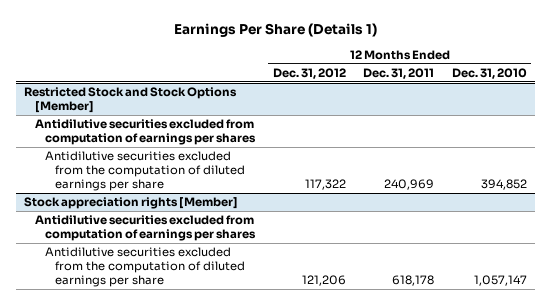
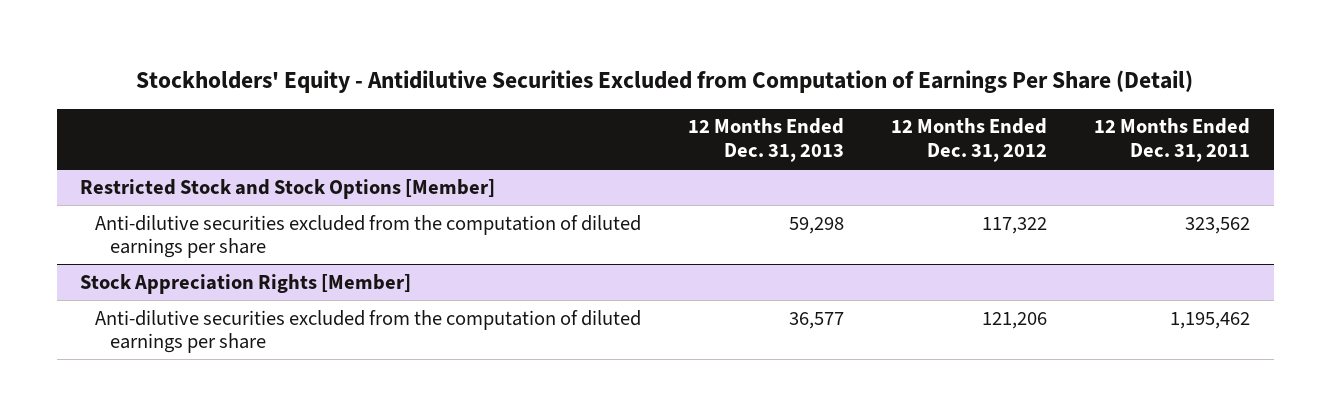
[173,22,377,37] Earnings Per Share (Details 1) -> [136,70,1194,94] Stockholders' Equity - Antidilutive Securities Excluded from Computation of Earnings Per Share (Detail)
[451,68,527,80] Dec. 31, 2010 -> none
none -> [687,118,844,162] 12 Months Ended Dec. 31, 2013
[34,119,257,146] Antidilutive securities excluded from computation of earnings per shares -> none
[34,215,257,242] Antidilutive securities excluded from computation of earnings per shares -> none
[45,151,246,192] Antidilutive securities excluded from the computation of diluted earnings per share -> [94,214,641,259] Anti-dilutive securities excluded from the computation of diluted earnings per share
[384,179,435,191] 240,969 -> [1184,216,1250,234] 323,562
[24,197,239,210] Stock appreciation rights [Member] -> [80,273,412,294] Stock Appreciation Rights [Member]
[45,247,246,288] Antidilutive securities excluded from the computation of diluted earnings per share -> [94,309,641,354] Anti-dilutive securities excluded from the computation of diluted earnings per share
[392,275,435,287] 618,178 -> [1169,311,1250,329] 1,195,462

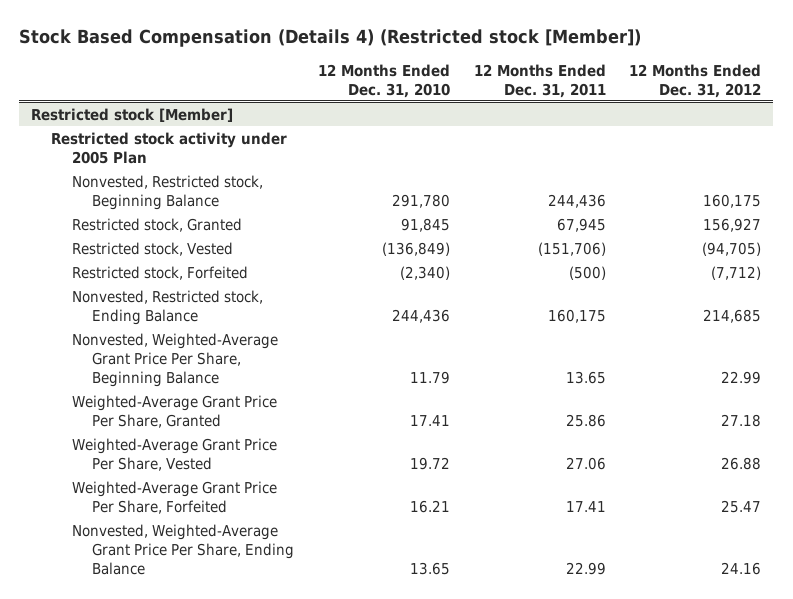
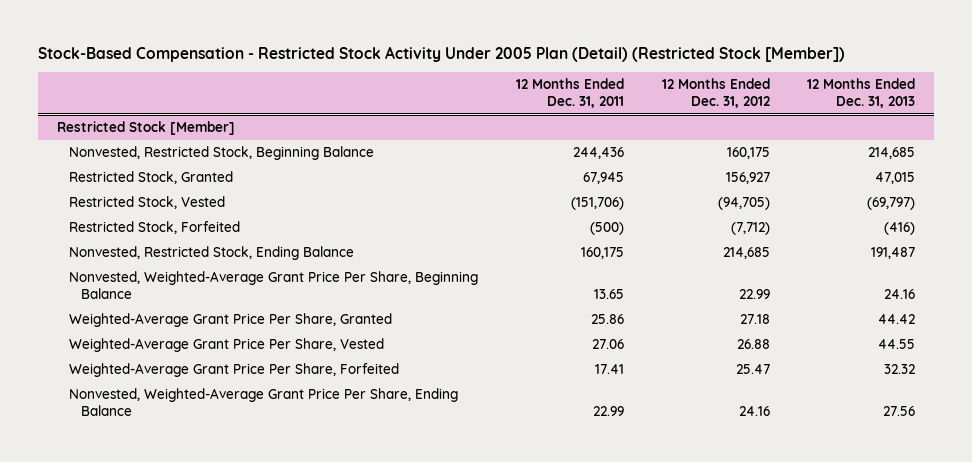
[19,28,642,47] Stock Based Compensation (Details 4) (Restricted stock [Member]) -> [37,45,845,62] Stock-Based Compensation - Restricted Stock Activity Under 2005 Plan (Detail) (Restricted Stock [Member])
[317,63,450,98] 12 Months Ended Dec. 31, 2010 -> none
none -> [807,78,916,109] 12 Months Ended Dec. 31, 2013
[51,131,288,164] Restricted stock activity under 2005 Plan -> none
[31,107,234,122] Restricted stock [Member] -> [56,121,235,136] Restricted Stock [Member]
[71,174,263,210] Nonvested, Restricted stock, Beginning Balance -> [68,146,374,161] Nonvested, Restricted Stock, Beginning Balance
[71,217,242,232] Restricted stock, Granted -> [68,171,233,185] Restricted Stock, Granted
[71,241,233,256] Restricted stock, Vested -> [68,196,225,210] Restricted Stock, Vested
[71,265,248,280] Restricted stock, Forfeited -> [68,221,240,235] Restricted Stock, Forfeited
[71,289,263,325] Nonvested, Restricted stock, Ending Balance -> [68,246,354,261] Nonvested, Restricted Stock, Ending Balance

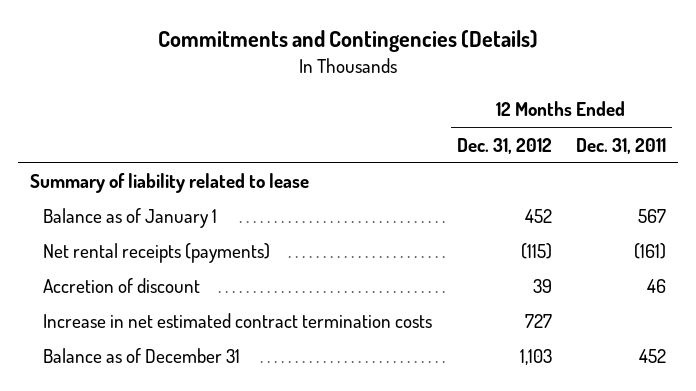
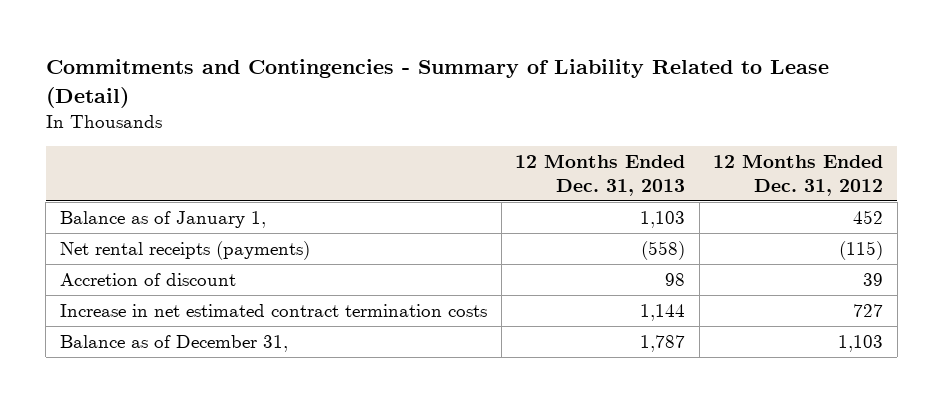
[158,30,539,53] Commitments and Contingencies (Details) -> [45,59,829,108] Commitments and Contingencies - Summary of Liability Related to Lease (Detail)
[576,137,667,154] Dec. 31, 2011 -> none
none -> [515,153,686,196] 12 Months Ended Dec. 31, 2013
[29,172,309,193] Summary of liability related to lease -> none
[43,207,218,228] Balance as of January 1 -> [59,210,266,228] Balance as of January 1,
[43,347,241,363] Balance as of December 31 -> [59,334,288,352] Balance as of December 31,

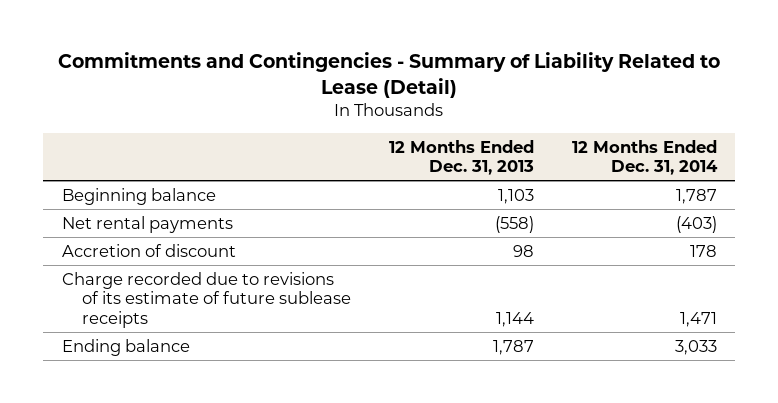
[713,153,884,196] 12 Months Ended Dec. 31, 2012 -> none
none -> [571,139,718,176] 12 Months Ended Dec. 31, 2014
[59,210,266,228] Balance as of January 1, -> [61,187,216,205] Beginning balance
[59,240,310,260] Net rental receipts (payments) -> [61,215,233,233] Net rental payments
[59,303,487,317] Increase in net estimated contract termination costs -> [61,271,351,328] Charge recorded due to revisions of its estimate of future sublease receipts
[59,334,288,352] Balance as of December 31, -> [61,338,190,356] Ending balance

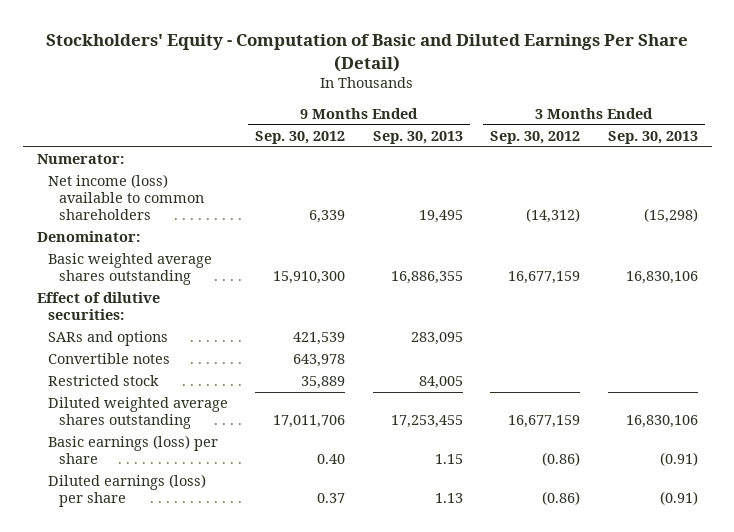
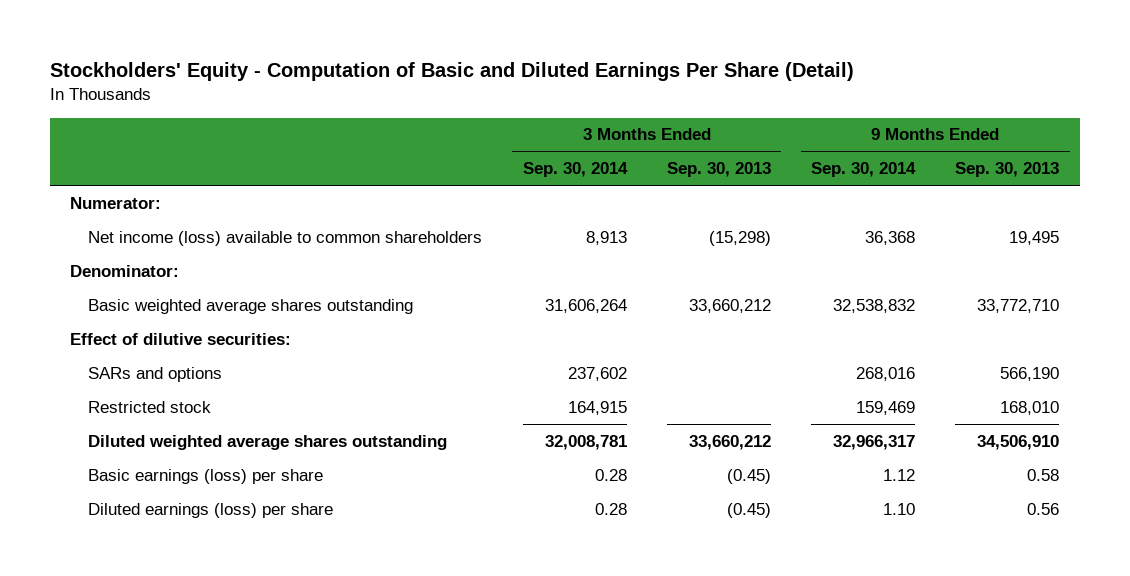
[255,130,346,144] Sep. 30, 2012 -> none
[490,130,581,144] Sep. 30, 2012 -> none
none -> [522,162,628,178] Sep. 30, 2014
none -> [811,162,917,178] Sep. 30, 2014
[390,271,463,285] 16,886,355 -> [977,298,1060,313] 33,772,710
[625,271,698,285] 16,830,106 -> [688,298,771,313] 33,660,212
[47,353,170,365] Convertible notes -> none
[410,332,463,346] 283,095 -> [1000,366,1060,381] 566,190
[418,376,463,390] 84,005 -> [1000,400,1060,415] 168,010
[390,415,463,429] 17,253,455 -> [977,434,1060,450] 34,506,910
[625,415,698,429] 16,830,106 -> [688,434,771,450] 33,660,212
[434,454,463,465] 1.15 -> [1027,468,1060,481] 0.58
[659,452,698,467] (0.91) -> [726,468,771,484] (0.45)
[434,493,463,504] 1.13 -> [1027,502,1060,515] 0.56
[659,491,698,506] (0.91) -> [726,502,771,518] (0.45)

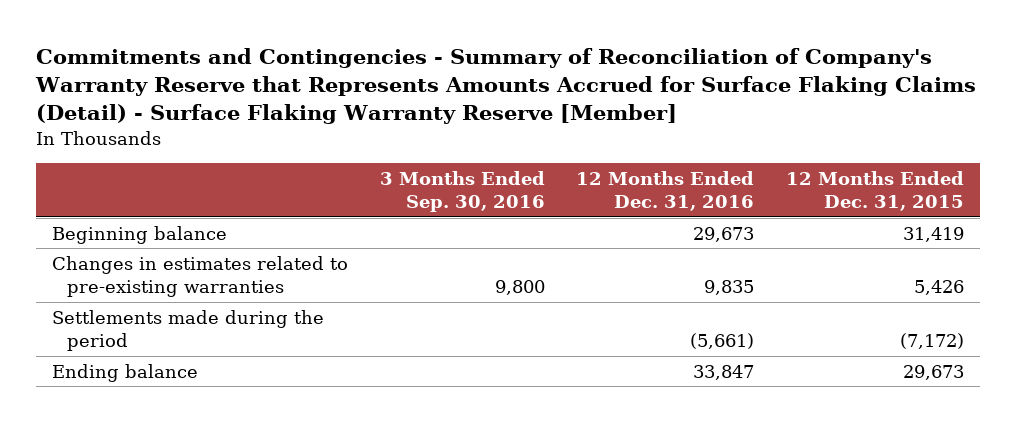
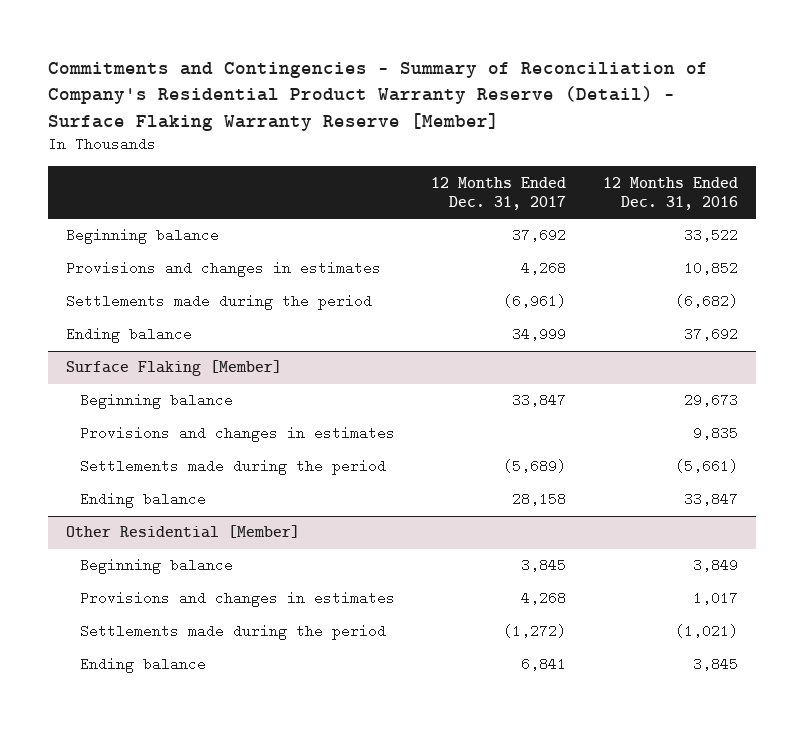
[35,48,977,125] Commitments and Contingencies - Summary of Reconciliation of Company's Warranty Reserve that Represents Amounts Accrued for Surface Flaking Claims (Detail) - Surface Flaking Warranty Reserve [Member] -> [48,62,709,131] Commitments and Contingencies - Summary of Reconciliation of Company's Residential Product Warranty Reserve (Detail) - Surface Flaking Warranty Reserve [Member]
[379,170,545,213] 3 Months Ended Sep. 30, 2016 -> none
[786,170,965,212] 12 Months Ended Dec. 31, 2015 -> none
none -> [431,176,567,211] 12 Months Ended Dec. 31, 2017
none -> [66,228,220,245] Beginning balance
none -> [66,261,382,278] Provisions and changes in estimates
none -> [66,294,373,311] Settlements made during the period
none -> [66,327,193,344] Ending balance
none -> [66,360,283,377] Surface Flaking [Member]
[51,255,348,298] Changes in estimates related to pre-existing warranties -> [80,426,396,443] Provisions and changes in estimates
none -> [66,525,301,539] Other Residential [Member]
none -> [80,558,234,575] Beginning balance
none -> [80,591,396,608] Provisions and changes in estimates
none -> [80,624,387,641] Settlements made during the period
none -> [80,657,207,674] Ending balance

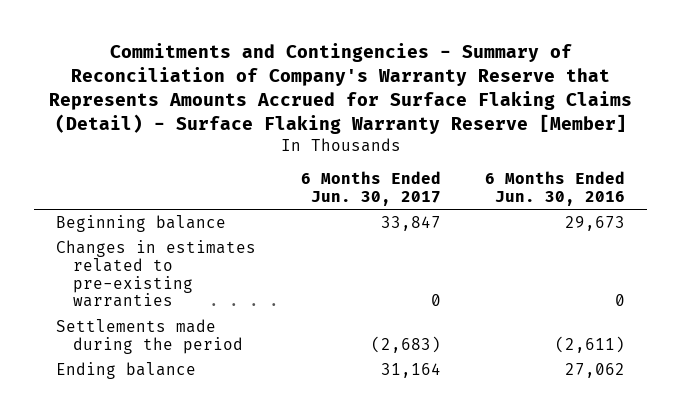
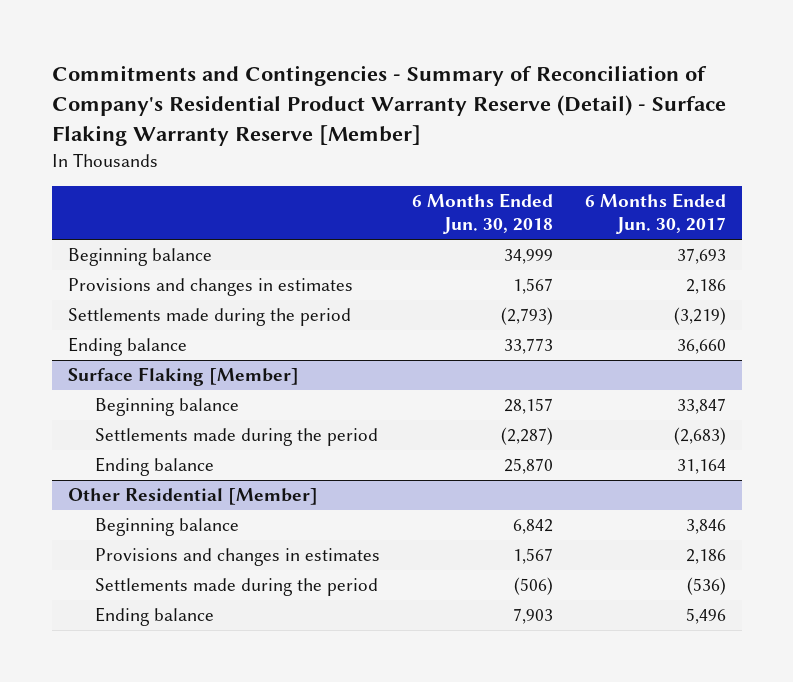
[48,43,632,134] Commitments and Contingencies - Summary of Reconciliation of Company's Warranty Reserve that Represents Amounts Accrued for Surface Flaking Claims (Detail) - Surface Flaking Warranty Reserve [Member] -> [51,65,726,146] Commitments and Contingencies - Summary of Reconciliation of Company's Residential Product Warranty Reserve (Detail) - Surface Flaking Warranty Reserve [Member]
[484,171,625,206] 6 Months Ended Jun. 30, 2016 -> none
none -> [412,193,554,235] 6 Months Ended Jun. 30, 2018
none -> [67,248,212,267] Beginning balance
none -> [67,278,353,297] Provisions and changes in estimates
none -> [67,308,351,327] Settlements made during the period
none -> [67,337,187,357] Ending balance
none -> [67,367,299,387] Surface Flaking [Member]
[56,240,257,308] Changes in estimates related to pre-existing warranties -> none
none -> [67,488,318,506] Other Residential [Member]
none -> [95,518,240,537] Beginning balance
none -> [95,548,381,567] Provisions and changes in estimates
none -> [95,578,379,597] Settlements made during the period
none -> [95,607,215,627] Ending balance

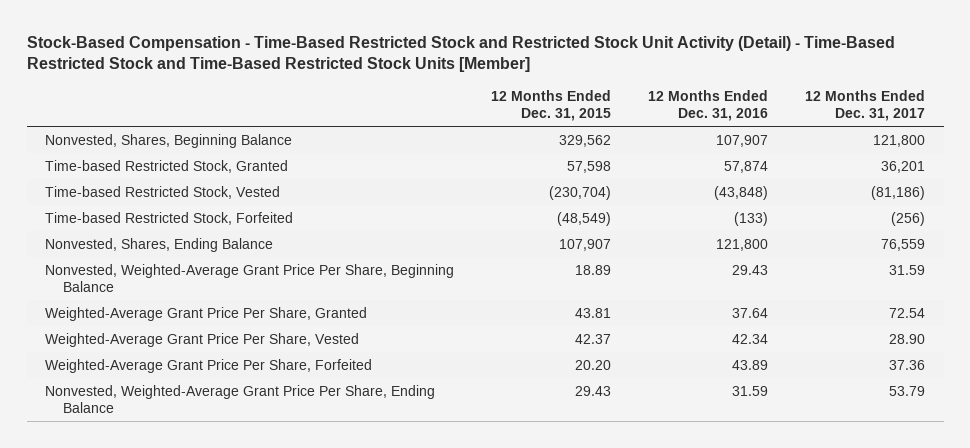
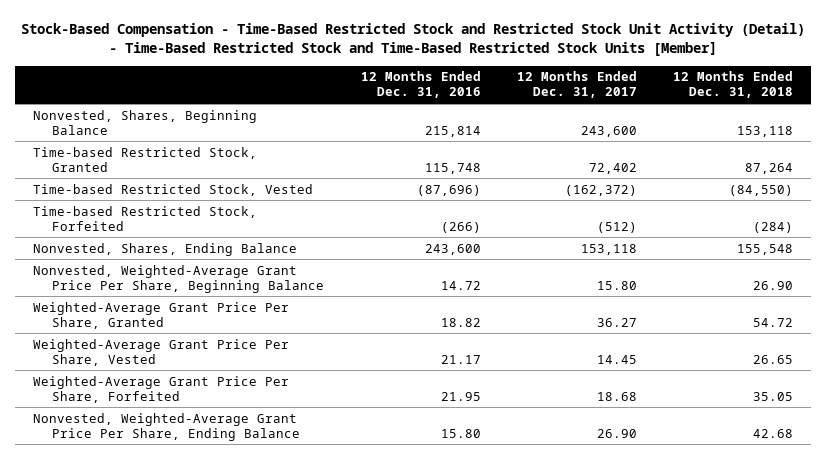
[491,89,612,122] 12 Months Ended Dec. 31, 2015 -> none
none -> [673,71,794,99] 12 Months Ended Dec. 31, 2018
[716,134,769,147] 107,907 -> [424,125,481,137] 215,814
[873,134,926,147] 121,800 -> [580,125,637,137] 243,600
[724,160,769,173] 57,874 -> [424,162,481,174] 115,748
[881,160,926,173] 36,201 -> [588,162,637,174] 72,402
[714,185,769,200] (43,848) -> [416,184,481,196] (87,696)
[871,185,926,200] (81,186) -> [564,184,637,196] (162,372)
[734,211,769,226] (133) -> [440,221,481,233] (266)
[891,211,926,226] (256) -> [596,221,637,233] (512)
[716,238,769,251] 121,800 -> [424,243,481,255] 243,600
[881,238,926,251] 76,559 -> [580,243,637,255] 153,118
[732,264,769,275] 29.43 -> [440,280,481,290] 14.72
[889,264,926,275] 31.59 -> [596,280,637,290] 15.80
[732,307,769,318] 37.64 -> [440,317,481,327] 18.82
[889,307,926,318] 72.54 -> [596,317,637,327] 36.27
[732,333,769,344] 42.34 -> [440,354,481,364] 21.17
[889,333,926,344] 28.90 -> [596,354,637,364] 14.45
[732,359,769,370] 43.89 -> [440,391,481,401] 21.95
[889,359,926,370] 37.36 -> [596,391,637,401] 18.68
[732,385,769,396] 31.59 -> [440,428,481,438] 15.80
[889,385,926,396] 53.79 -> [596,428,637,438] 26.90

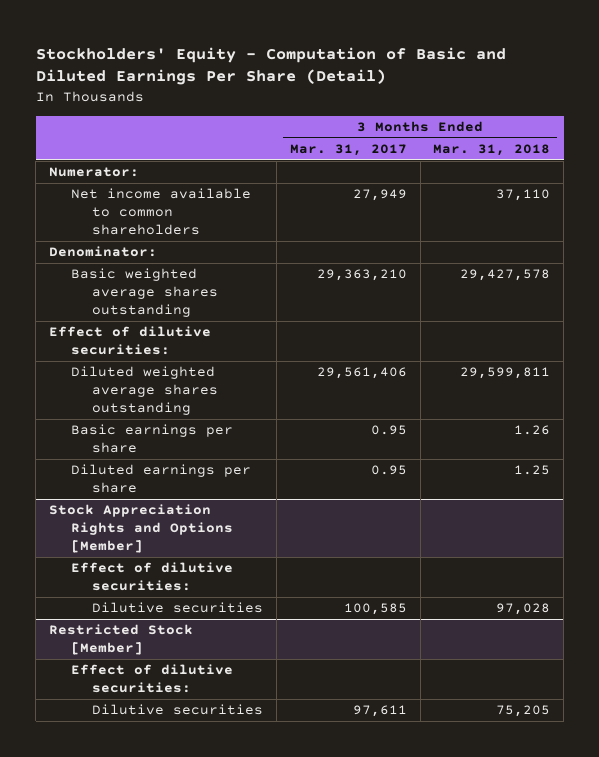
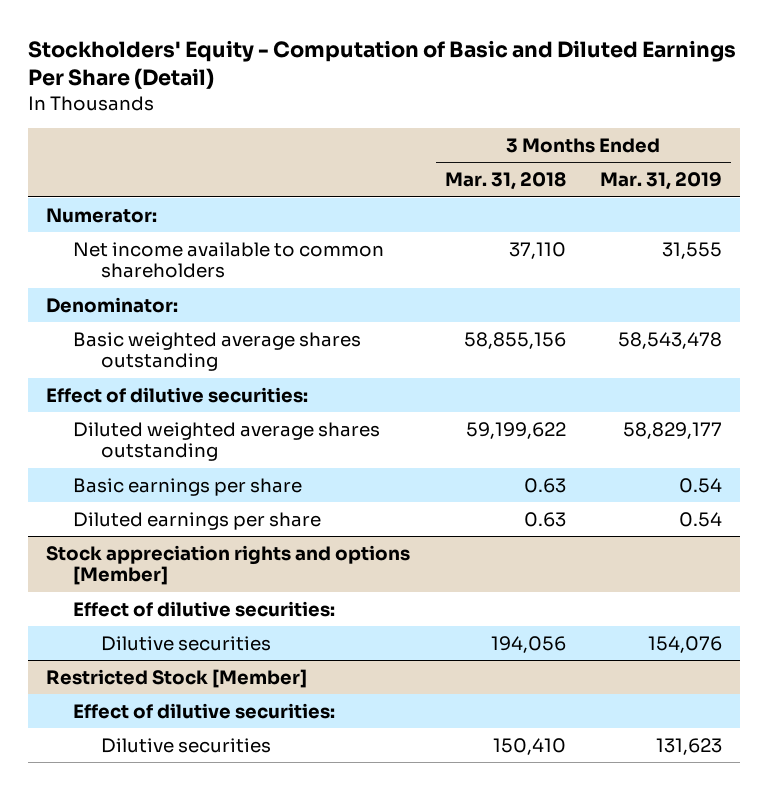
[289,144,407,157] Mar. 31, 2017 -> none
none -> [600,172,723,191] Mar. 31, 2019
[460,269,551,282] 29,427,578 -> [463,331,566,349] 58,855,156
[460,367,551,380] 29,599,811 -> [465,421,566,439] 59,199,622
[514,425,551,436] 1.26 -> [523,477,566,493] 0.63
[514,465,551,476] 1.25 -> [523,511,566,527] 0.63
[49,504,233,553] Stock Appreciation Rights and Options [Member] -> [45,544,410,586] Stock appreciation rights and options [Member]
[496,603,551,616] 97,028 -> [490,635,566,653] 194,056
[496,705,551,718] 75,205 -> [492,737,566,755] 150,410

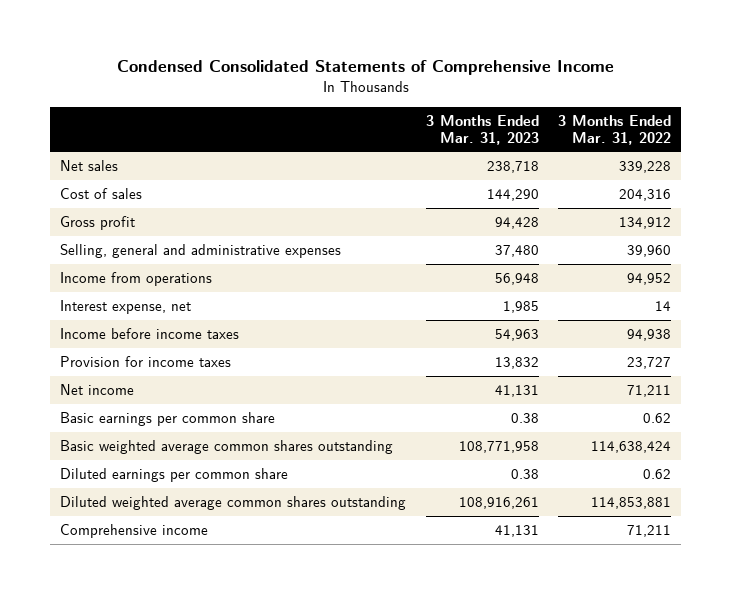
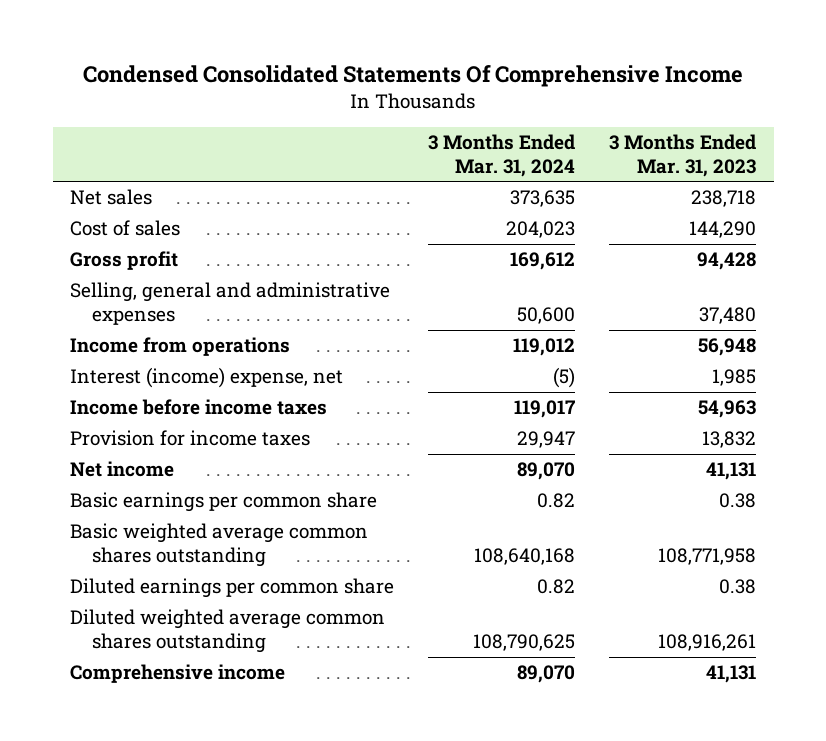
[116,60,614,76] Condensed Consolidated Statements of Comprehensive Income -> [83,65,744,88] Condensed Consolidated Statements Of Comprehensive Income
[558,114,672,145] 3 Months Ended Mar. 31, 2022 -> none
none -> [428,133,576,177] 3 Months Ended Mar. 31, 2024
[59,300,191,315] Interest expense, net -> [69,367,343,389] Interest (income) expense, net

